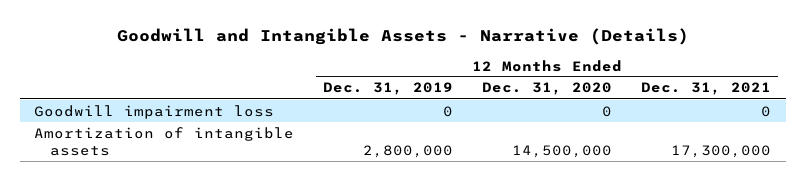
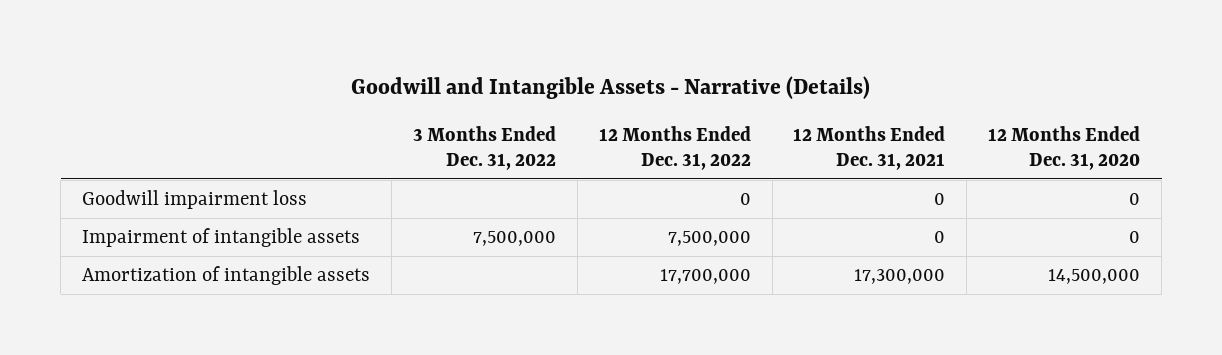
[323,82,454,96] Dec. 31, 2019 -> none
none -> [412,125,556,171] 3 Months Ended Dec. 31, 2022
none -> [598,125,751,171] 12 Months Ended Dec. 31, 2022
none -> [81,228,360,248] Impairment of intangible assets

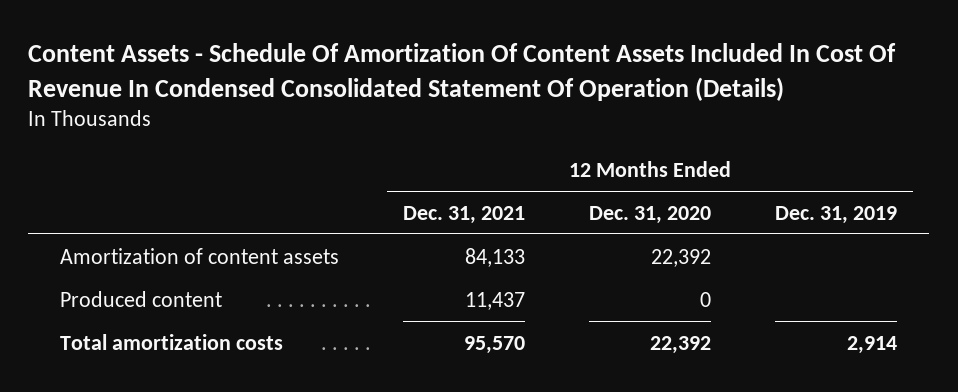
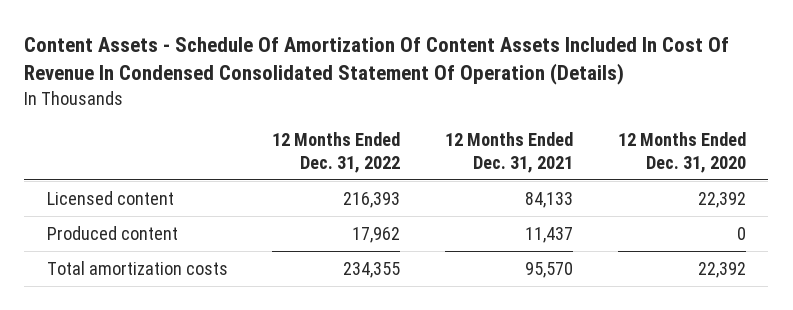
[775,205,898,224] Dec. 31, 2019 -> none
none -> [272,132,401,173] 12 Months Ended Dec. 31, 2022
[60,247,340,264] Amortization of content assets -> [46,190,174,205] Licensed content

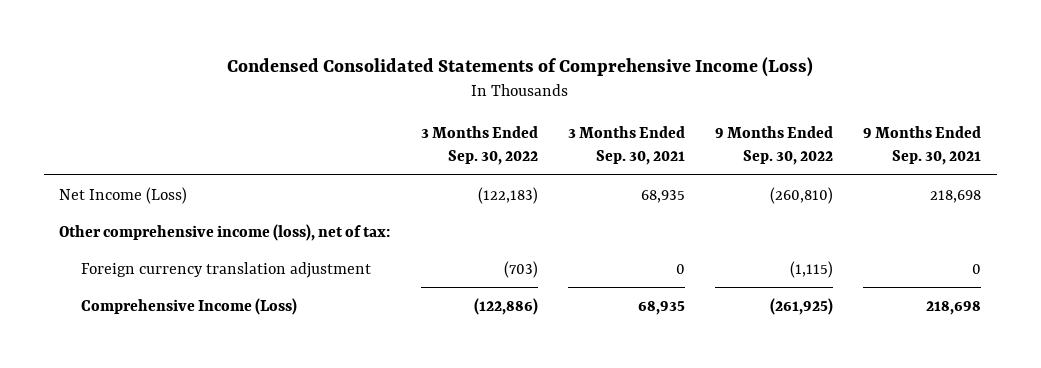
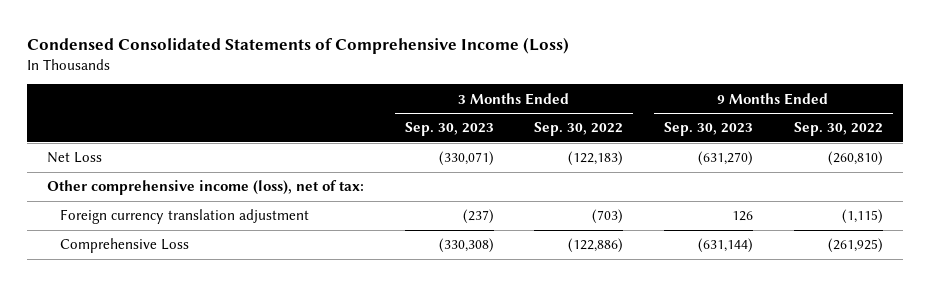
[567,125,685,166] 3 Months Ended Sep. 30, 2021 -> none
[863,125,982,166] 9 Months Ended Sep. 30, 2021 -> none
none -> [404,122,494,137] Sep. 30, 2023
none -> [663,122,753,137] Sep. 30, 2023
[59,186,188,204] Net Income (Loss) -> [47,152,103,164] Net Loss
[81,297,298,315] Comprehensive Income (Loss) -> [60,238,190,254] Comprehensive Loss

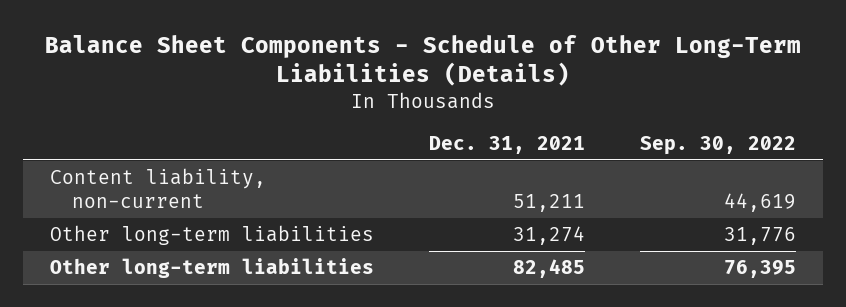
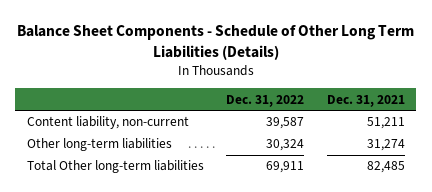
[44,34,801,86] Balance Sheet Components - Schedule of Other Long-Term Liabilities (Details) -> [16,25,414,60] Balance Sheet Components - Schedule of Other Long Term Liabilities (Details)
[639,135,796,155] Sep. 30, 2022 -> none
none -> [226,94,305,107] Dec. 31, 2022
[50,258,375,279] Other long-term liabilities -> [26,160,204,174] Total Other long-term liabilities

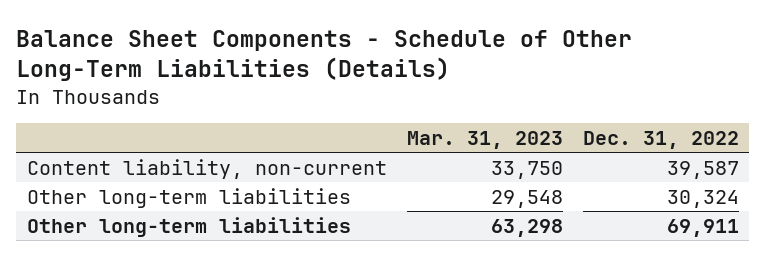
[16,25,414,60] Balance Sheet Components - Schedule of Other Long Term Liabilities (Details) -> [16,29,633,82] Balance Sheet Components - Schedule of Other Long-Term Liabilities (Details)
[326,94,405,107] Dec. 31, 2021 -> none
none -> [406,130,563,149] Mar. 31, 2023
[26,160,204,174] Total Other long-term liabilities -> [26,216,351,237] Other long-term liabilities

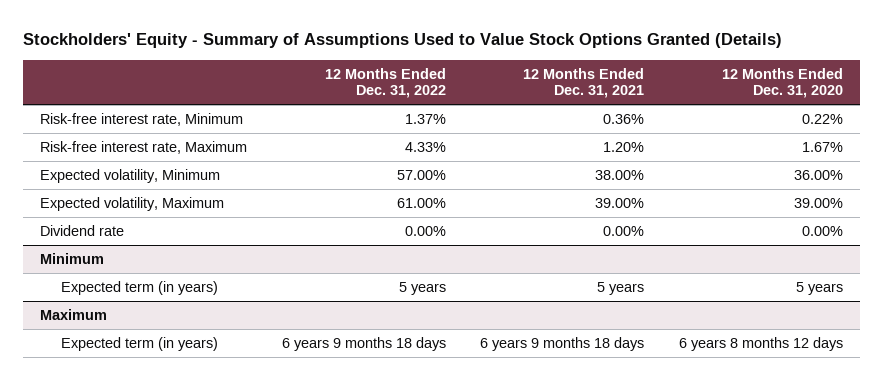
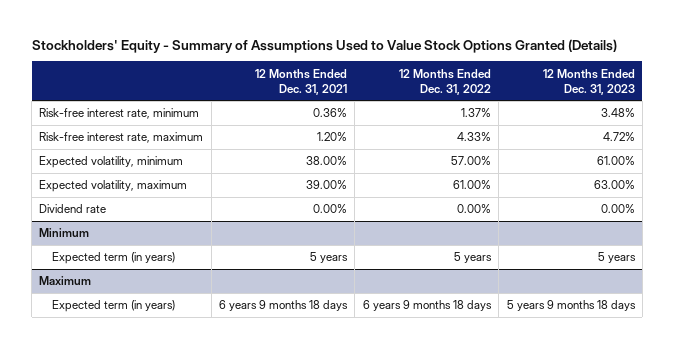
[721,67,843,99] 12 Months Ended Dec. 31, 2020 -> none
none -> [542,68,635,95] 12 Months Ended Dec. 31, 2023
[40,112,244,126] Risk-free interest rate, Minimum -> [39,108,200,120] Risk-free interest rate, minimum
[40,140,248,154] Risk-free interest rate, Maximum -> [39,132,204,144] Risk-free interest rate, maximum
[40,168,221,183] Expected volatility, Minimum -> [39,156,184,169] Expected volatility, minimum
[40,196,225,211] Expected volatility, Maximum -> [39,180,188,193] Expected volatility, maximum

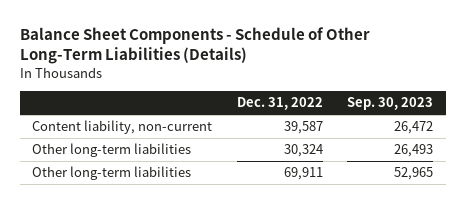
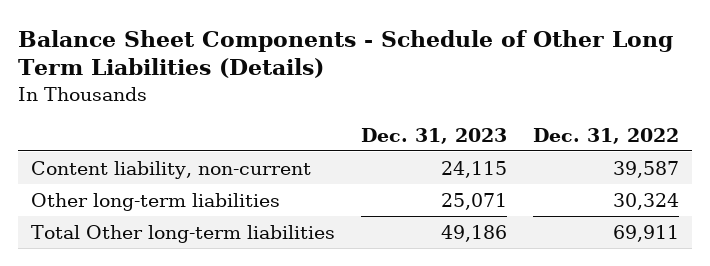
[19,26,370,65] Balance Sheet Components - Schedule of Other Long-Term Liabilities (Details) -> [17,29,673,79] Balance Sheet Components - Schedule of Other Long Term Liabilities (Details)
[347,97,434,111] Sep. 30, 2023 -> none
none -> [360,127,507,144] Dec. 31, 2023
[31,166,191,181] Other long-term liabilities -> [30,224,335,243] Total Other long-term liabilities

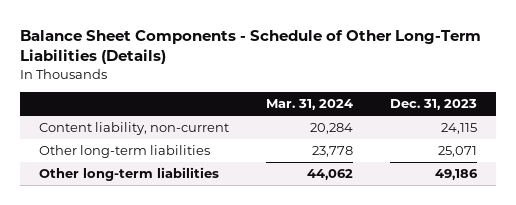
[17,29,673,79] Balance Sheet Components - Schedule of Other Long Term Liabilities (Details) -> [20,29,482,65] Balance Sheet Components - Schedule of Other Long-Term Liabilities (Details)
[532,127,679,144] Dec. 31, 2022 -> none
none -> [266,99,354,111] Mar. 31, 2024
[30,224,335,243] Total Other long-term liabilities -> [39,167,220,182] Other long-term liabilities

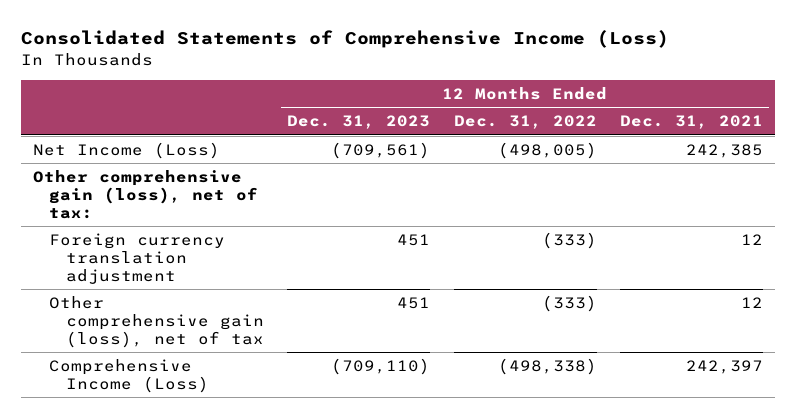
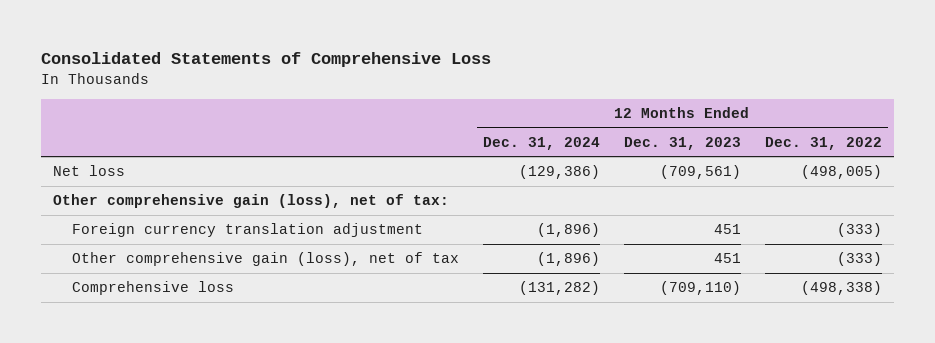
[21,30,670,49] Consolidated Statements of Comprehensive Income (Loss) -> [41,52,492,68] Consolidated Statements of Comprehensive Loss
[619,115,763,130] Dec. 31, 2021 -> none
none -> [482,136,600,150] Dec. 31, 2024
[32,141,220,159] Net Income (Loss) -> [53,165,126,177] Net loss
[49,358,209,393] Comprehensive Income (Loss) -> [71,281,234,296] Comprehensive loss

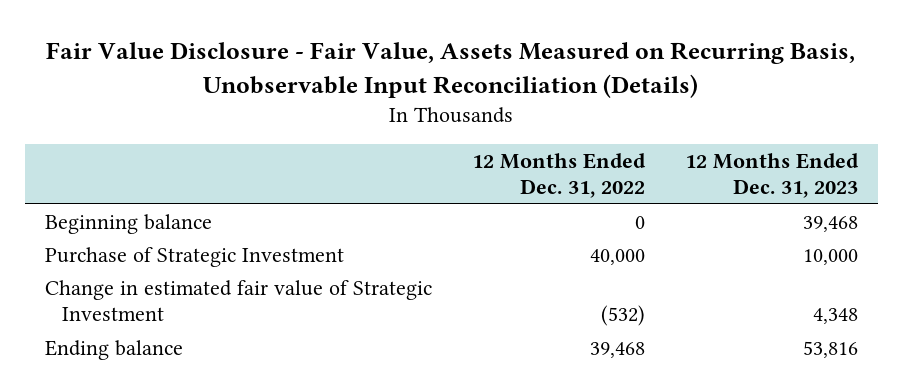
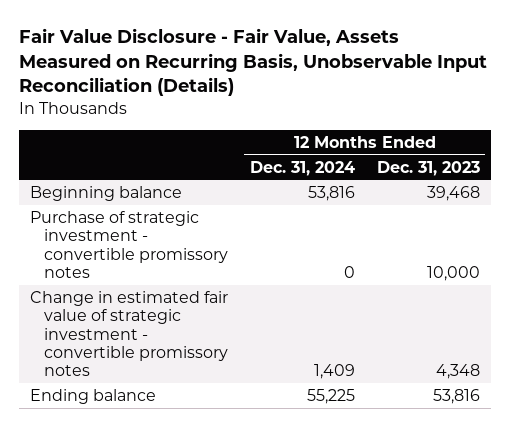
[471,152,646,199] 12 Months Ended Dec. 31, 2022 -> none
none -> [249,160,355,176] Dec. 31, 2024
[45,246,345,267] Purchase of Strategic Investment -> [29,211,228,278] Purchase of strategic investment - convertible promissory notes
[45,279,433,322] Change in estimated fair value of Strategic Investment -> [29,291,228,377] Change in estimated fair value of strategic investment - convertible promissory notes

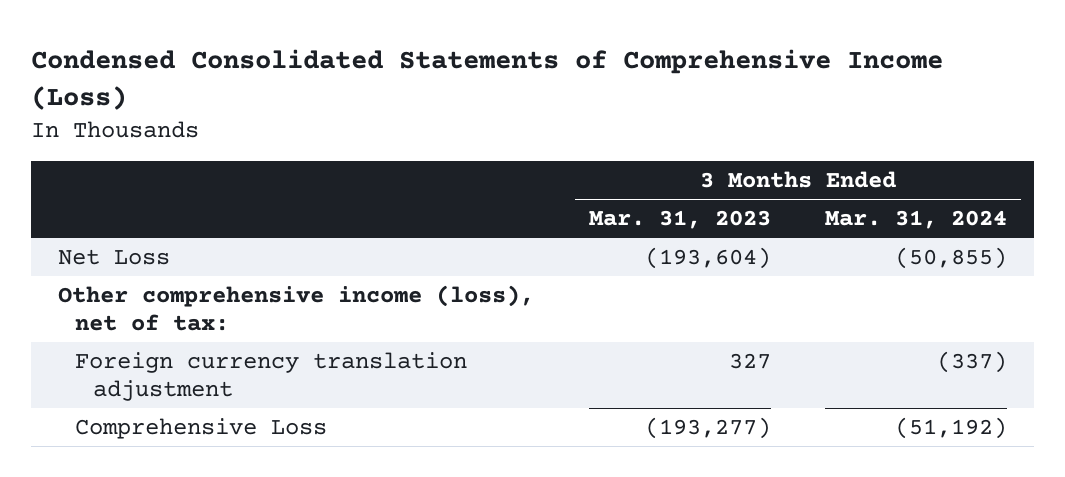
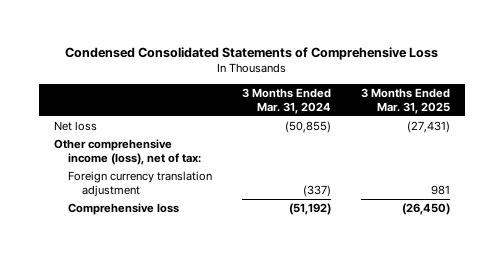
[30,48,943,111] Condensed Consolidated Statements of Comprehensive Income (Loss) -> [64,46,438,60] Condensed Consolidated Statements of Comprehensive Loss
[588,210,771,230] Mar. 31, 2023 -> none
none -> [360,87,450,114] 3 Months Ended Mar. 31, 2025
[57,248,170,265] Net Loss -> [53,121,97,132] Net loss
[75,417,328,439] Comprehensive Loss -> [68,203,180,216] Comprehensive loss

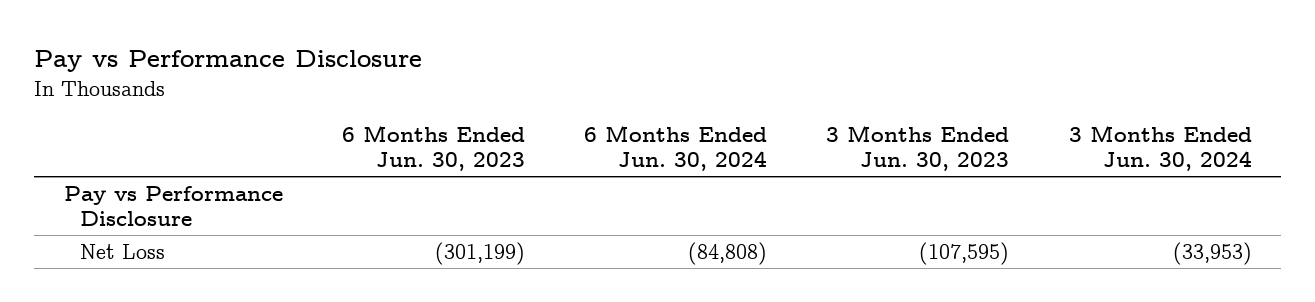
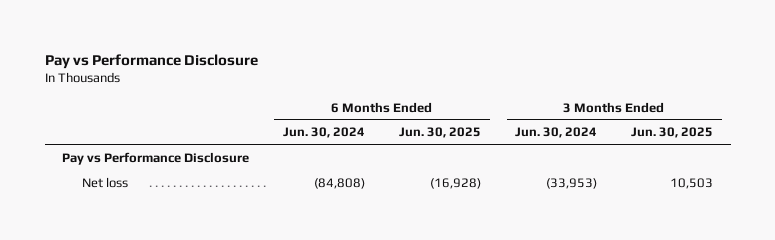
[341,124,525,172] 6 Months Ended Jun. 30, 2023 -> none
[826,124,1010,172] 3 Months Ended Jun. 30, 2023 -> none
none -> [399,127,482,139] Jun. 30, 2025
none -> [631,127,714,139] Jun. 30, 2025
[80,243,166,259] Net Loss -> [82,176,129,188] Net loss

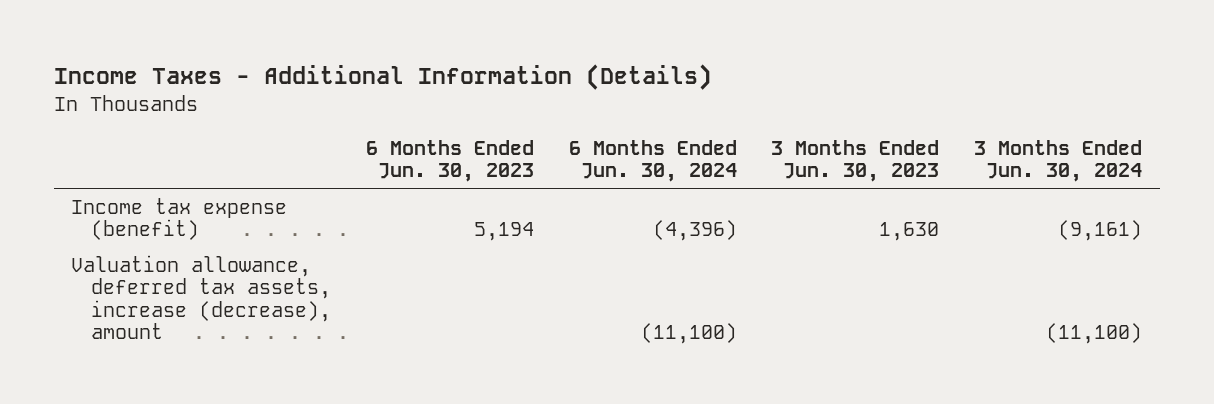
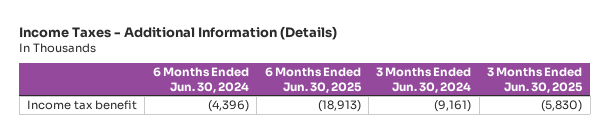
[366,139,535,183] 6 Months Ended Jun. 30, 2023 -> none
[771,139,940,183] 3 Months Ended Jun. 30, 2023 -> none
none -> [264,67,362,93] 6 Months Ended Jun. 30, 2025
none -> [487,67,584,93] 3 Months Ended Jun. 30, 2025
[71,254,332,340] Valuation allowance, deferred tax assets, increase (decrease), amount -> none
[71,197,288,241] Income tax expense (benefit) -> [26,100,137,111] Income tax benefit

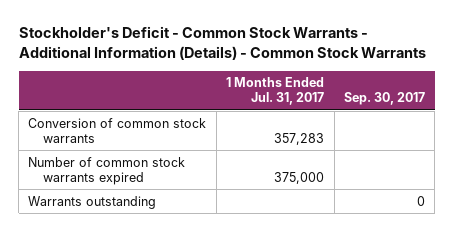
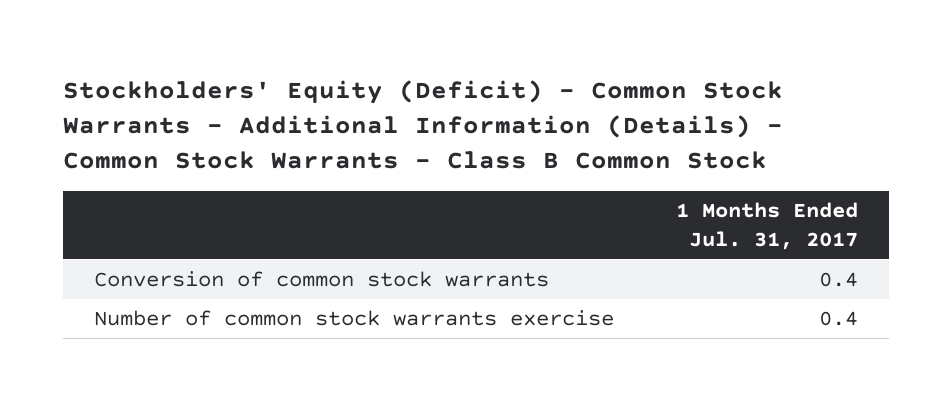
[18,26,426,60] Stockholder's Deficit - Common Stock Warrants - Additional Information (Details) - Common Stock Warrants -> [62,79,783,170] Stockholders' Equity (Deficit) - Common Stock Warrants - Additional Information (Details) - Common Stock Warrants - Class B Common Stock
[344,92,426,106] Sep. 30, 2017 -> none
[28,195,157,209] Warrants outstanding -> none
[274,132,325,145] 357,283 -> [818,272,858,288] 0.4
[28,156,186,185] Number of common stock warrants expired -> [93,310,614,327] Number of common stock warrants exercise
[274,171,325,184] 375,000 -> [818,311,858,327] 0.4

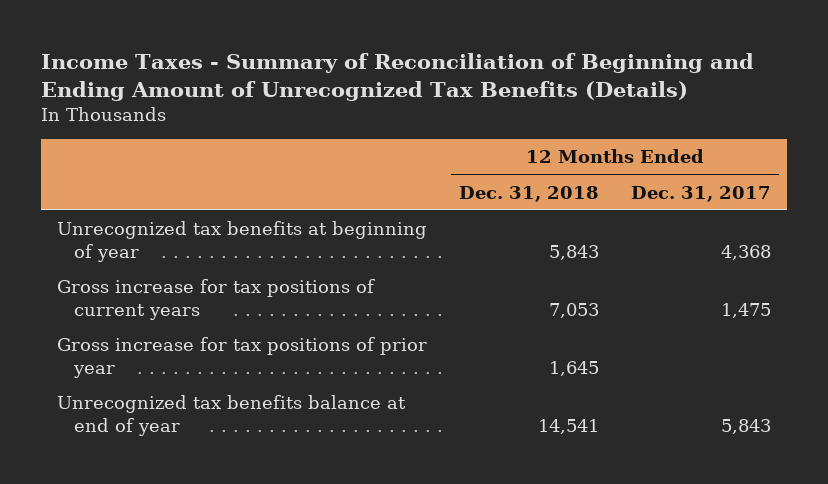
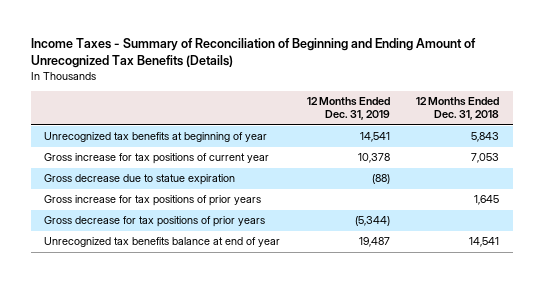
[630,185,771,202] Dec. 31, 2017 -> none
none -> [306,96,390,121] 12 Months Ended Dec. 31, 2019
[57,279,376,321] Gross increase for tax positions of current years -> [43,153,269,165] Gross increase for tax positions of current year
none -> [43,174,235,186] Gross decrease due to statue expiration
[57,337,428,379] Gross increase for tax positions of prior year -> [43,195,261,207] Gross increase for tax positions of prior years
none -> [43,216,265,228] Gross decrease for tax positions of prior years

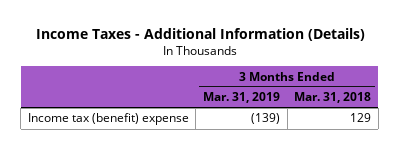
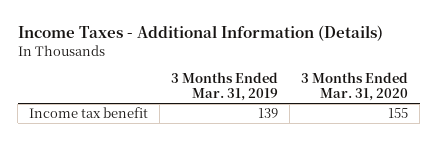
[294,92,372,104] Mar. 31, 2018 -> none
none -> [301,71,409,102] 3 Months Ended Mar. 31, 2020
[27,113,189,126] Income tax (benefit) expense -> [29,107,149,119] Income tax benefit
[251,113,281,125] (139) -> [258,108,279,119] 139

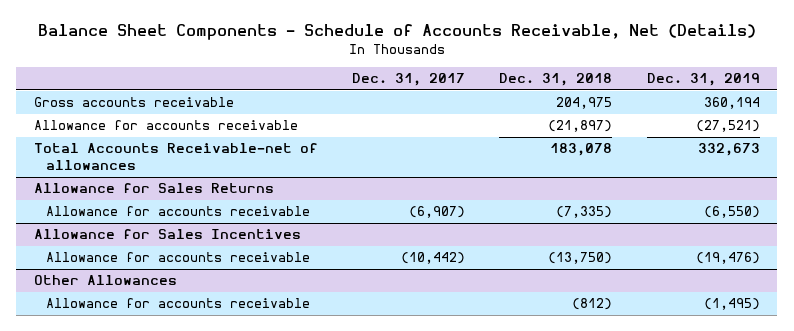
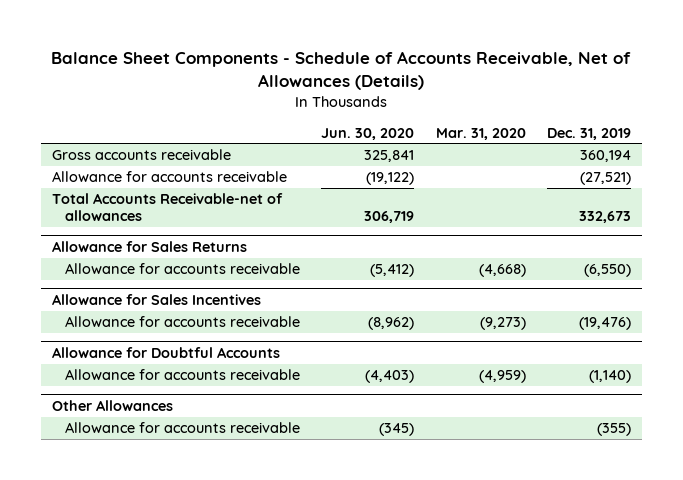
[37,24,756,41] Balance Sheet Components - Schedule of Accounts Receivable, Net (Details) -> [51,50,632,90] Balance Sheet Components - Schedule of Accounts Receivable, Net of Allowances (Details)
[352,73,466,87] Dec. 31, 2017 -> none
[499,73,613,87] Dec. 31, 2018 -> none
none -> [321,127,415,140] Jun. 30, 2020
none -> [435,127,526,140] Mar. 31, 2020
none -> [51,346,280,358] Allowance for Doubtful Accounts
none -> [64,369,300,381] Allowance for accounts receivable
[703,298,760,311] (1,495) -> [597,423,632,437] (355)

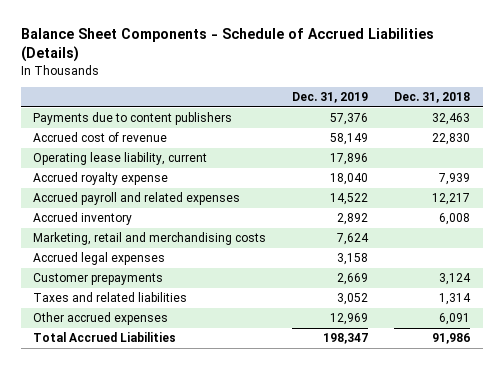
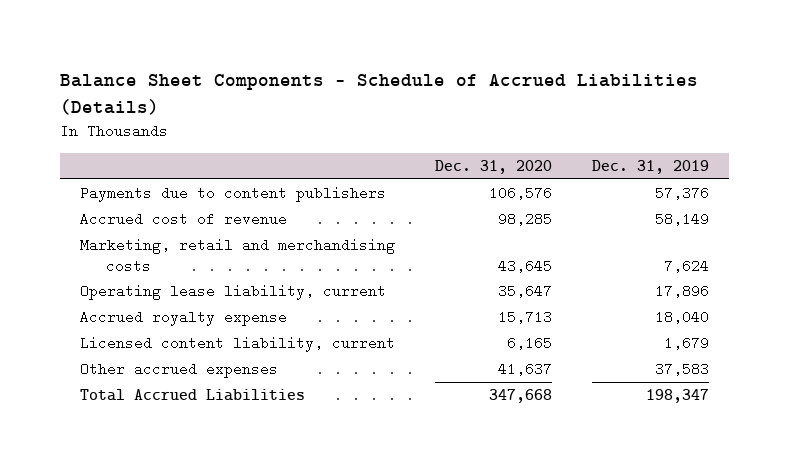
[394,92,471,104] Dec. 31, 2018 -> none
none -> [434,159,552,174] Dec. 31, 2020
[33,232,267,246] Marketing, retail and merchandising costs -> [79,238,395,273] Marketing, retail and merchandising costs
[33,192,241,206] Accrued payroll and related expenses -> none
[33,212,133,226] Accrued inventory -> none
[33,252,166,266] Accrued legal expenses -> none
[33,273,164,286] Customer prepayments -> none
[33,292,188,303] Taxes and related liabilities -> none
none -> [79,336,395,353] Licensed content liability, current
[330,313,369,326] 12,969 -> [654,362,709,377] 37,583

